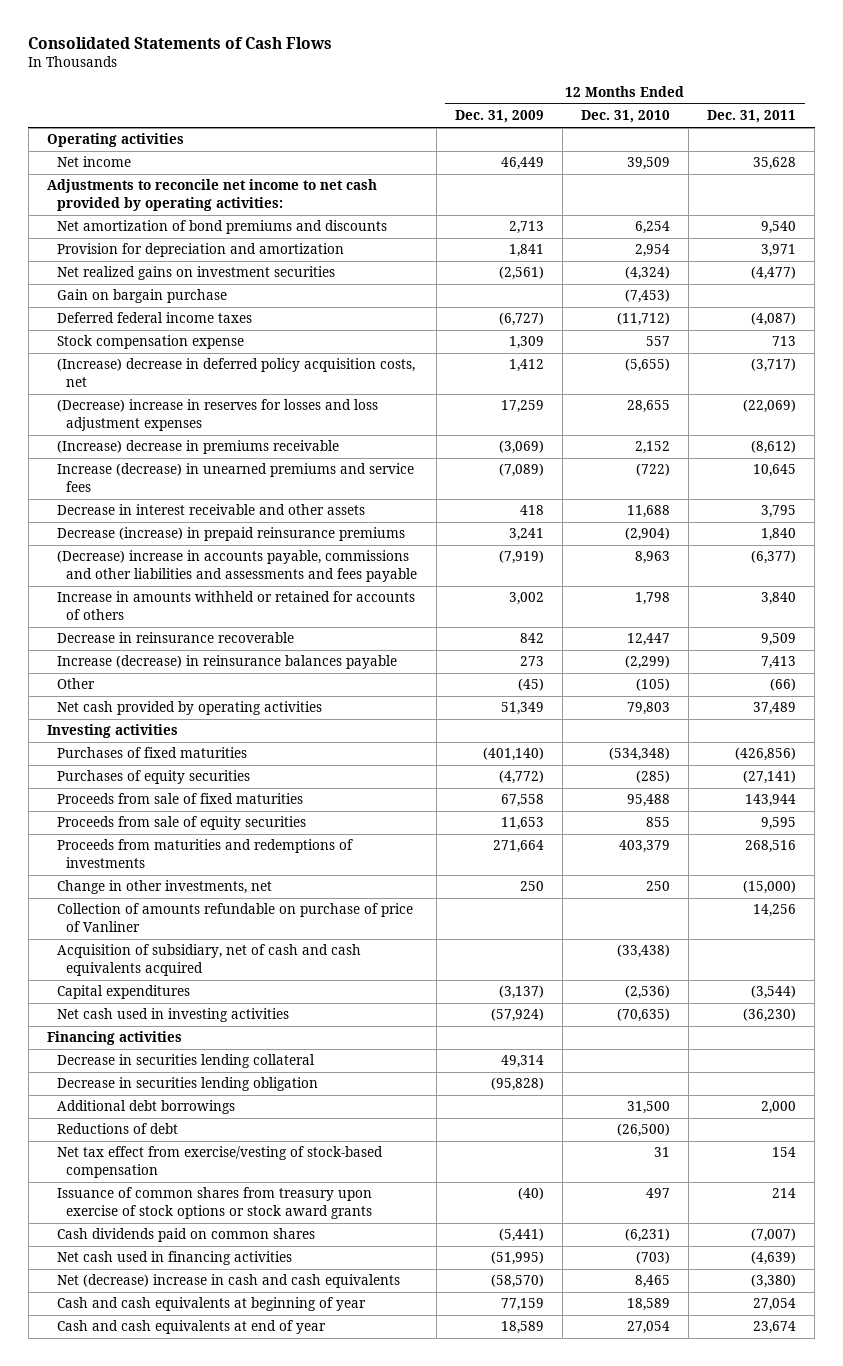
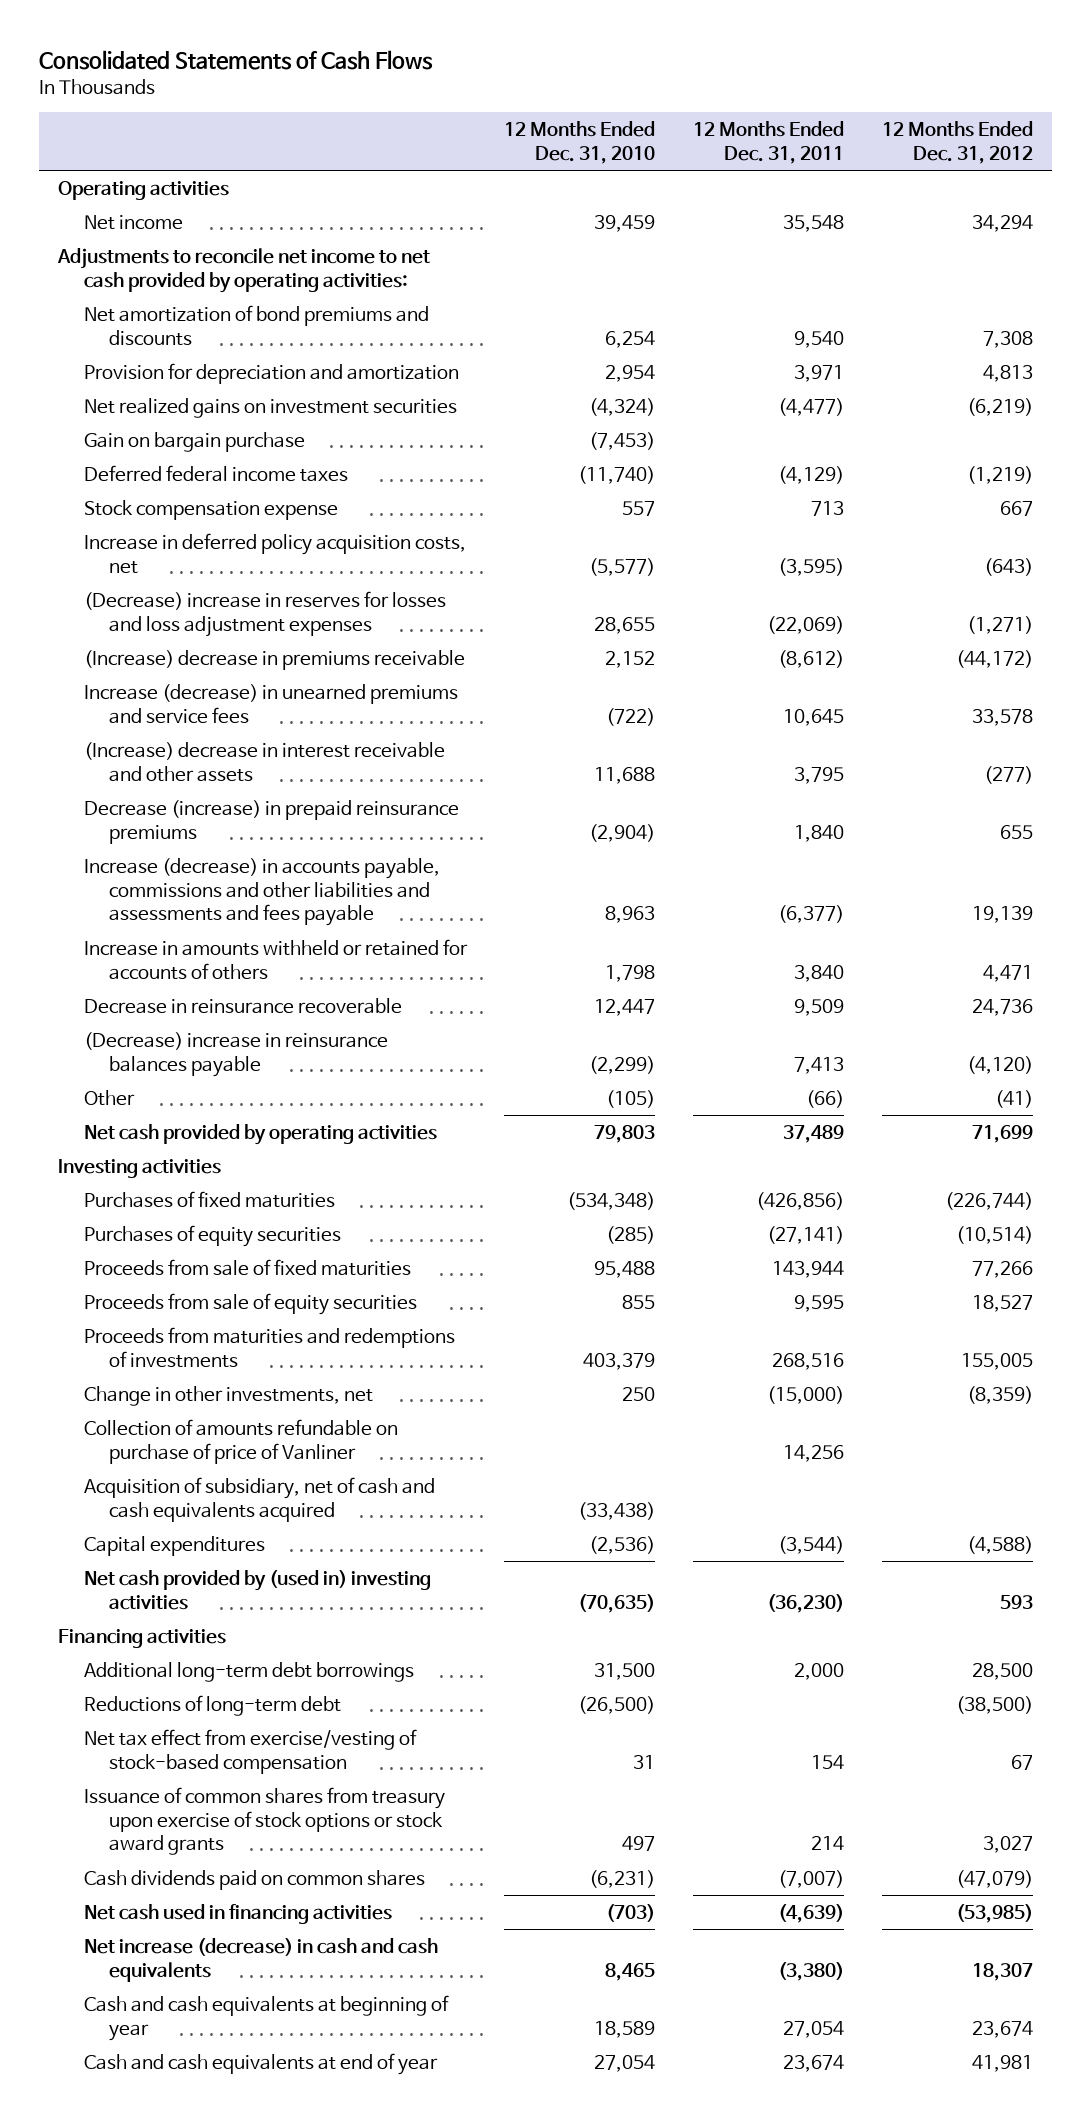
[454,110,544,124] Dec. 31, 2009 -> none
none -> [881,121,1033,164] 12 Months Ended Dec. 31, 2012
[626,157,670,171] 39,509 -> [594,214,656,232] 39,459
[752,157,796,171] 35,628 -> [783,214,845,232] 35,548
[616,312,670,327] (11,712) -> [578,465,656,484] (11,740)
[750,312,796,327] (4,087) -> [778,465,845,484] (4,129)
[56,358,415,387] (Increase) decrease in deferred policy acquisition costs, net -> [83,532,466,574] Increase in deferred policy acquisition costs, net
[624,358,670,373] (5,655) -> [589,557,656,576] (5,577)
[750,358,796,373] (3,717) -> [778,557,845,576] (3,595)
[56,504,365,516] Decrease in interest receivable and other assets -> [83,741,445,782] (Increase) decrease in interest receivable and other assets
[56,550,418,582] (Decrease) increase in accounts payable, commissions and other liabilities and assessments and fees payable -> [83,857,440,927] Increase (decrease) in accounts payable, commissions and other liabilities and assessments and fees payable
[56,655,397,670] Increase (decrease) in reinsurance balances payable -> [83,1031,388,1077] (Decrease) increase in reinsurance balances payable
[56,1008,289,1023] Net cash used in investing activities -> [83,1569,431,1610] Net cash provided by (used in) investing activities
[56,1054,315,1069] Decrease in securities lending collateral -> none
[56,1077,318,1092] Decrease in securities lending obligation -> none
[56,1100,235,1115] Additional debt borrowings -> [83,1661,414,1682] Additional long-term debt borrowings
[56,1123,178,1135] Reductions of debt -> [83,1694,341,1716] Reductions of long-term debt
[56,1274,400,1289] Net (decrease) increase in cash and cash equivalents -> [83,1937,438,1982] Net increase (decrease) in cash and cash equivalents

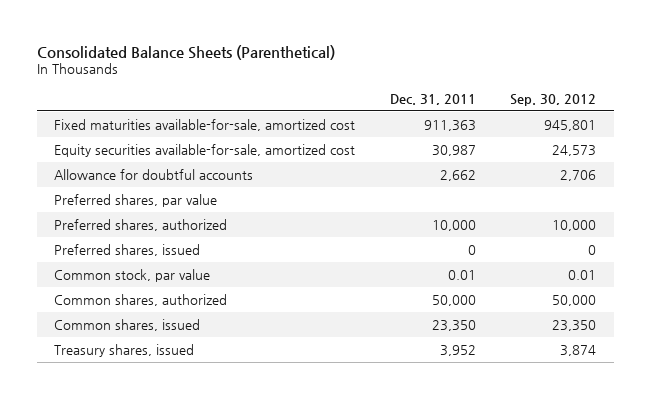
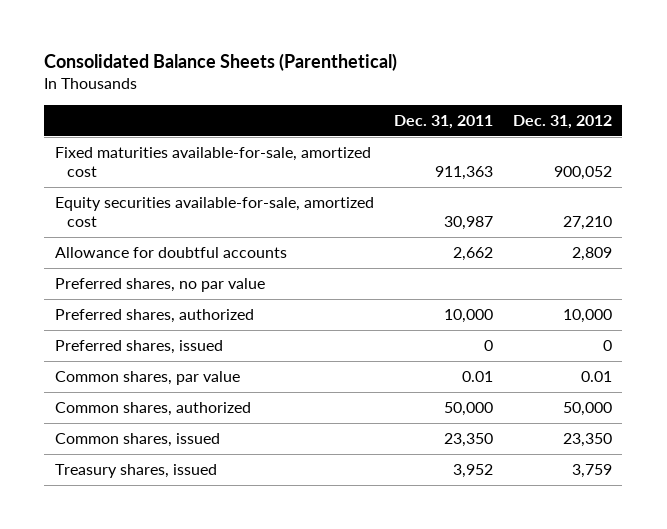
[510,93,597,106] Sep. 30, 2012 -> none
none -> [513,114,613,129] Dec. 31, 2012
[54,193,218,207] Preferred shares, par value -> [54,278,265,293] Preferred shares, no par value
[54,268,211,282] Common stock, par value -> [54,371,240,386] Common shares, par value

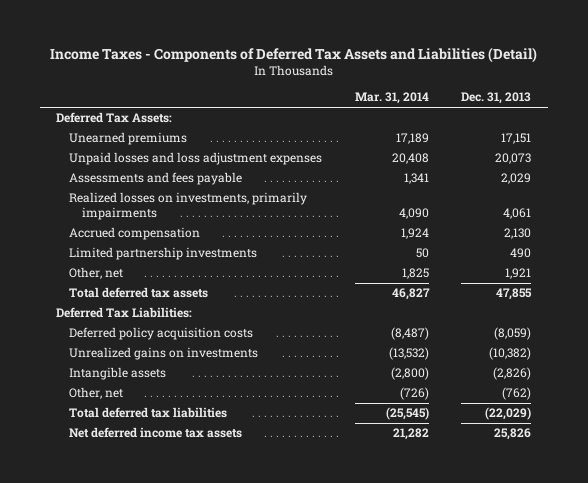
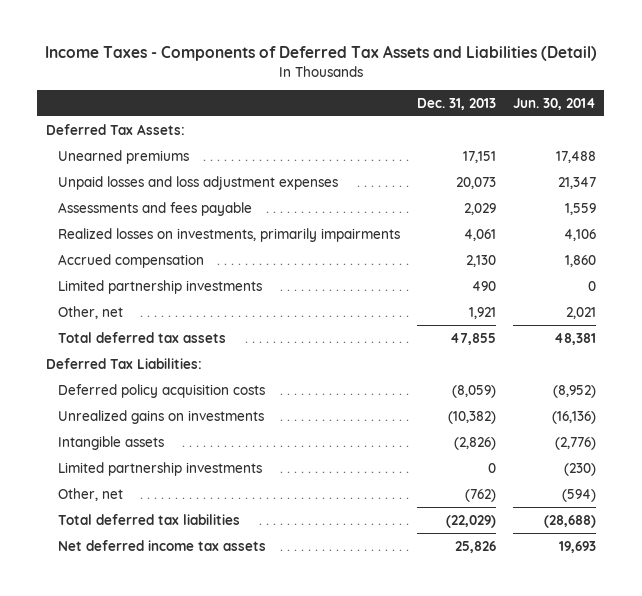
[354,92,429,105] Mar. 31, 2014 -> none
none -> [512,97,596,110] Jun. 30, 2014
none -> [58,461,263,476] Limited partnership investments

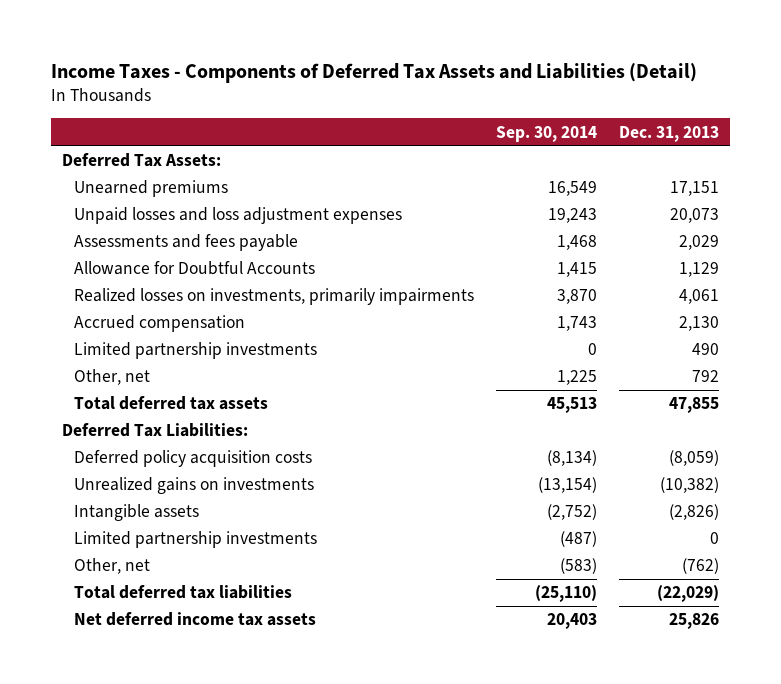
[512,97,596,110] Jun. 30, 2014 -> none
none -> [496,125,598,142] Sep. 30, 2014
none -> [74,261,316,276] Allowance for Doubtful Accounts
[469,306,497,319] 1,921 -> [691,370,719,383] 792

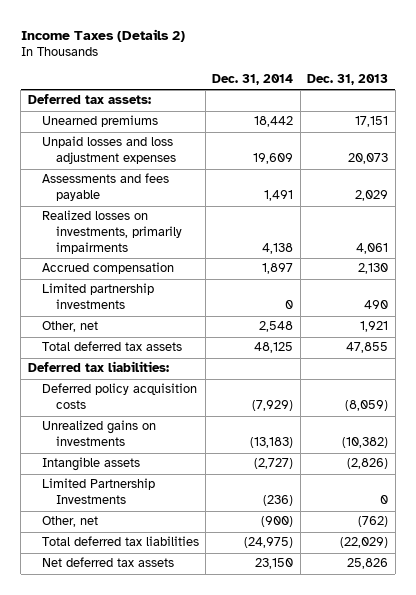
[50,62,697,83] Income Taxes - Components of Deferred Tax Assets and Liabilities (Detail) -> [20,28,185,42] Income Taxes (Details 2)
[496,125,598,142] Sep. 30, 2014 -> none
none -> [212,73,294,85] Dec. 31, 2014
[61,153,221,168] Deferred Tax Assets: -> [27,94,151,105] Deferred tax assets:
[74,261,316,276] Allowance for Doubtful Accounts -> none
[691,370,719,383] 792 -> [360,321,389,333] 1,921
[61,423,248,438] Deferred Tax Liabilities: -> [27,361,169,373] Deferred tax liabilities:
[74,531,318,549] Limited partnership investments -> [41,478,155,505] Limited Partnership Investments
[74,612,317,627] Net deferred income tax assets -> [41,557,174,568] Net deferred tax assets

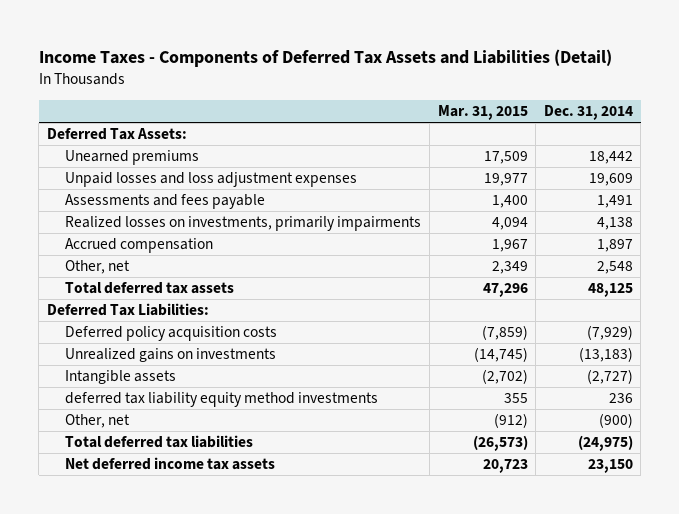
[20,28,185,42] Income Taxes (Details 2) -> [38,49,612,68] Income Taxes - Components of Deferred Tax Assets and Liabilities (Detail)
[307,73,389,85] Dec. 31, 2013 -> none
none -> [437,105,528,121] Mar. 31, 2015
[27,94,151,105] Deferred tax assets: -> [46,128,187,141] Deferred Tax Assets:
[41,283,154,310] Limited partnership investments -> none
[27,361,169,373] Deferred tax liabilities: -> [46,303,209,317] Deferred Tax Liabilities:
[41,478,155,505] Limited Partnership Investments -> none
none -> [65,392,379,408] deferred tax liability equity method investments
[41,557,174,568] Net deferred tax assets -> [65,457,276,471] Net deferred income tax assets

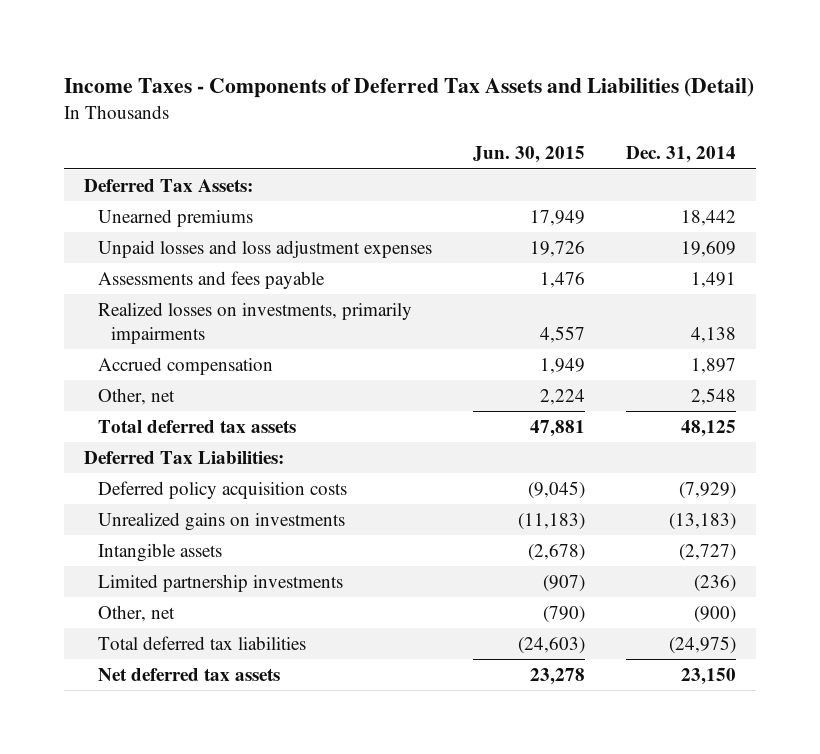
[437,105,528,121] Mar. 31, 2015 -> none
none -> [472,146,585,164] Jun. 30, 2015
[65,392,379,408] deferred tax liability equity method investments -> none
none -> [97,573,343,592] Limited partnership investments
[65,457,276,471] Net deferred income tax assets -> [97,667,280,681] Net deferred tax assets

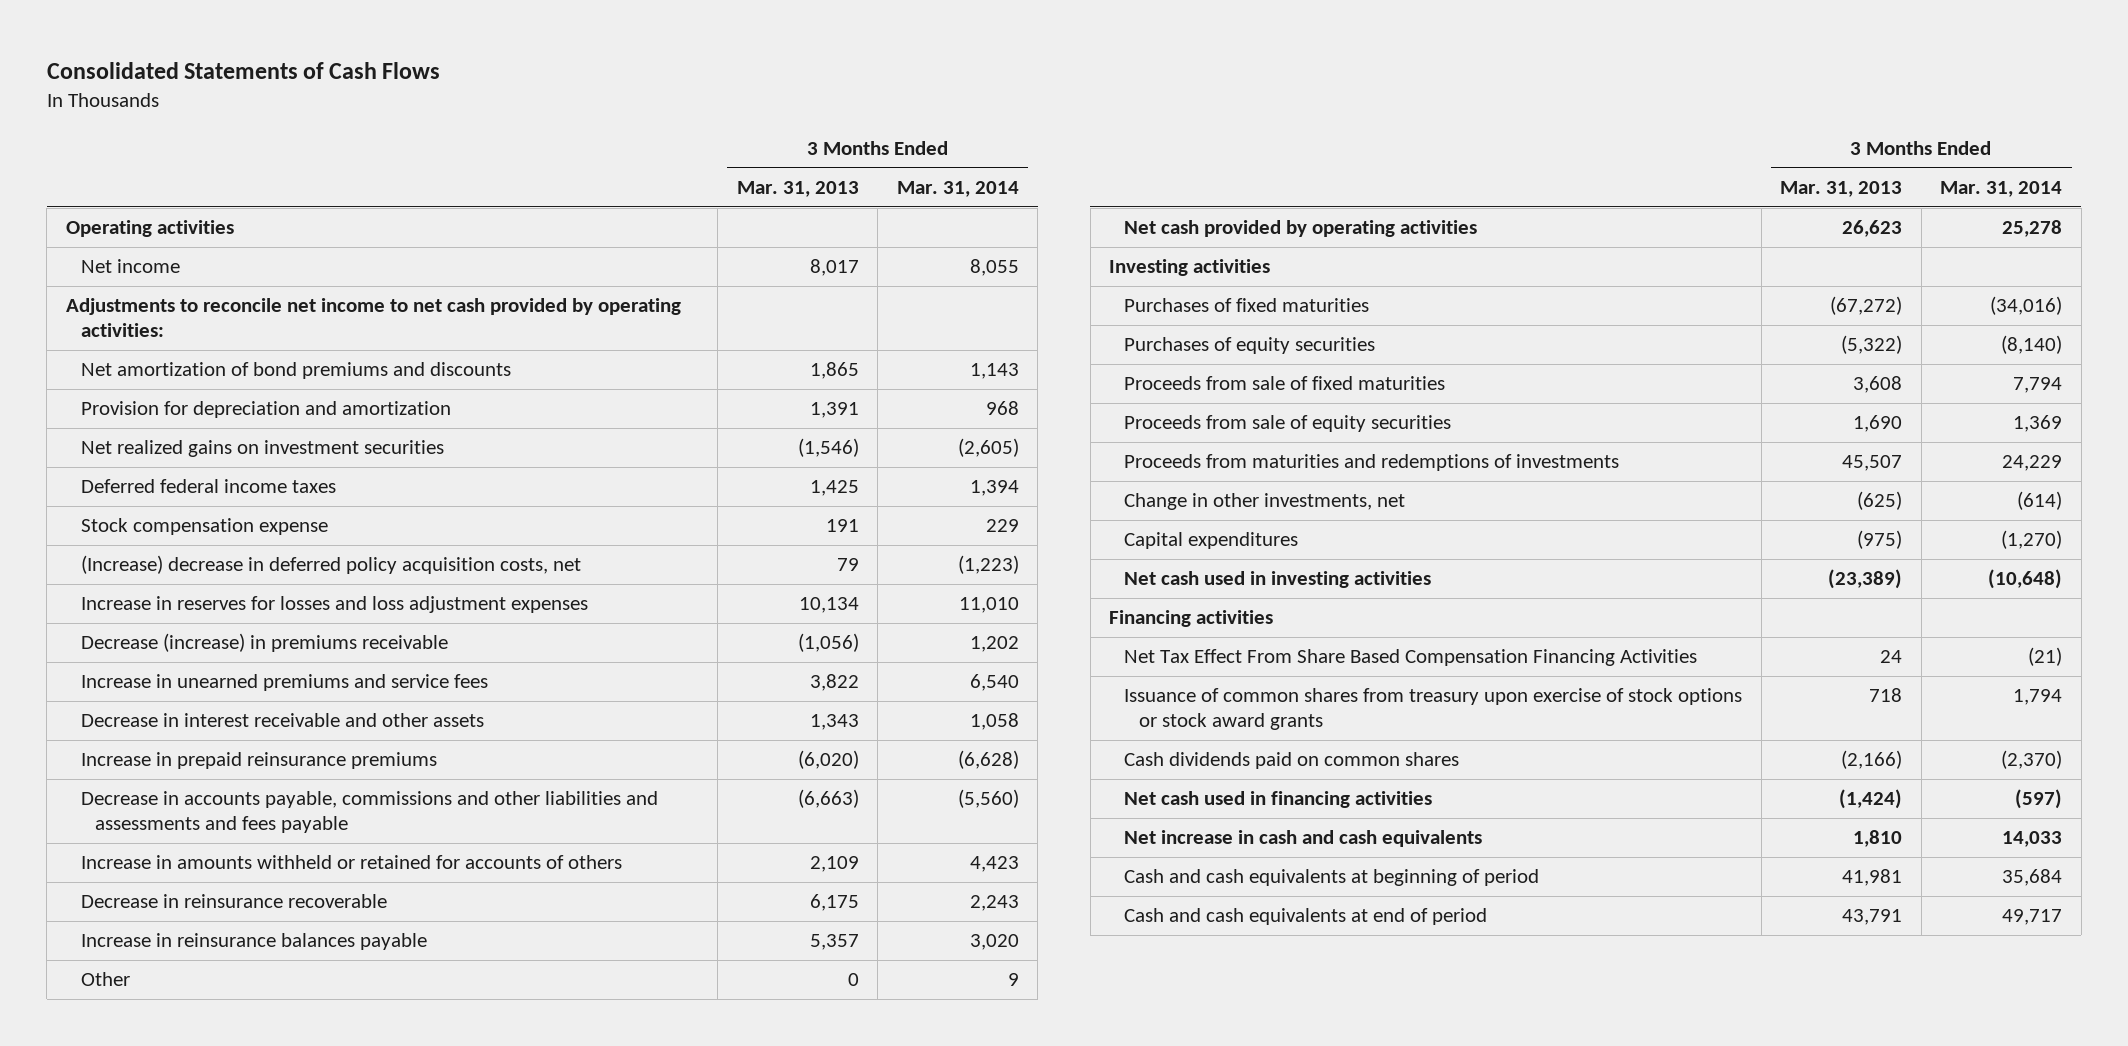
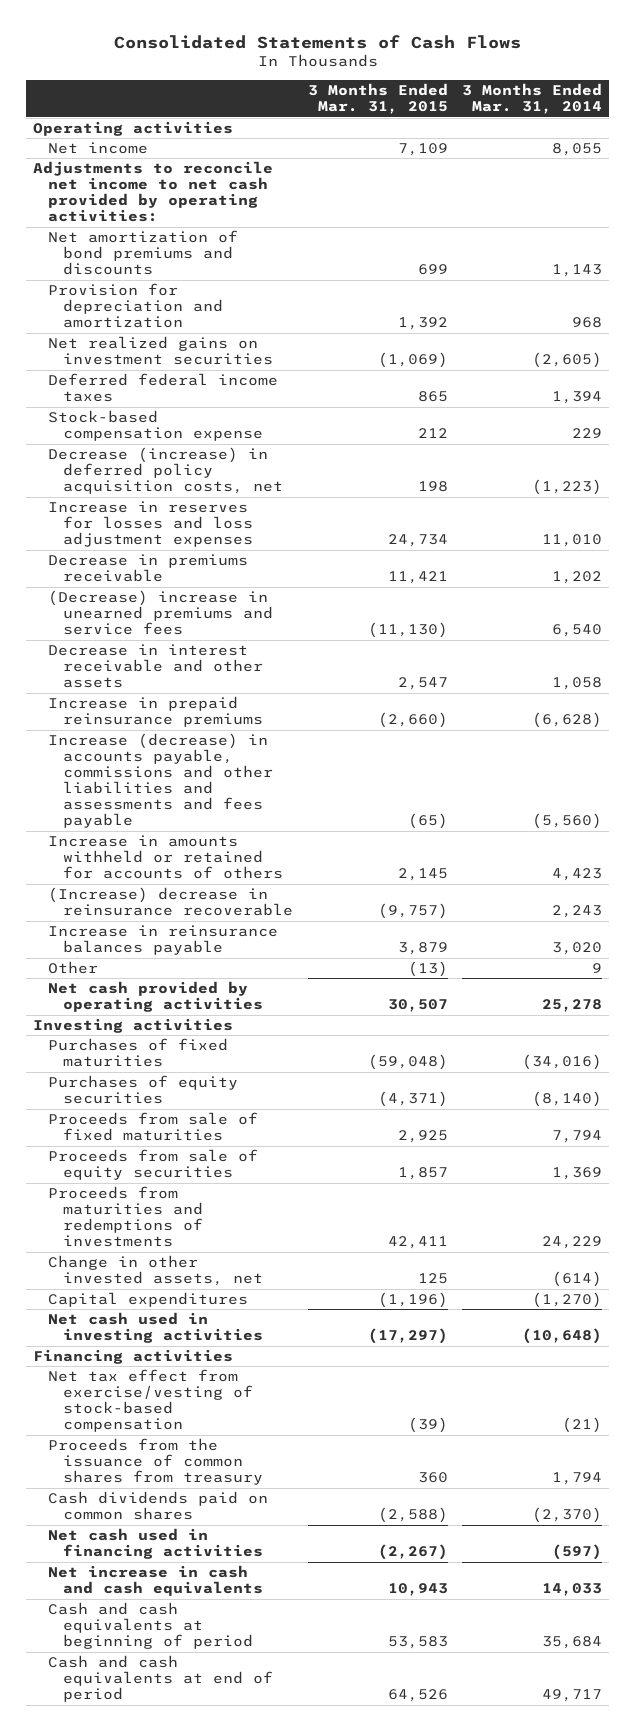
[736,180,859,197] Mar. 31, 2013 -> none
none -> [307,83,448,115] 3 Months Ended Mar. 31, 2015
[80,518,328,536] Stock compensation expense -> [48,410,264,442] Stock-based compensation expense
[80,555,581,575] (Increase) decrease in deferred policy acquisition costs, net -> [48,447,284,495] Decrease (increase) in deferred policy acquisition costs, net
[80,633,448,653] Decrease (increase) in premiums receivable -> [48,554,249,583] Decrease in premiums receivable
[80,674,488,692] Increase in unearned premiums and service fees -> [48,590,274,636] (Decrease) increase in unearned premiums and service fees
[80,791,658,834] Decrease in accounts payable, commissions and other liabilities and assessments and fees payable -> [48,733,274,829] Increase (decrease) in accounts payable, commissions and other liabilities and assessments and fees payable
[80,894,387,909] Decrease in reinsurance recoverable -> [48,887,294,917] (Increase) decrease in reinsurance recoverable
[1123,493,1405,511] Change in other investments, net -> [48,1255,264,1287] Change in other invested assets, net
[1123,649,1697,667] Net Tax Effect From Share Based Compensation Financing Activities -> [48,1369,254,1433] Net tax effect from exercise/vesting of stock-based compensation
[1123,688,1742,731] Issuance of common shares from treasury upon exercise of stock options or stock award grants -> [48,1438,264,1486] Proceeds from the issuance of common shares from treasury

